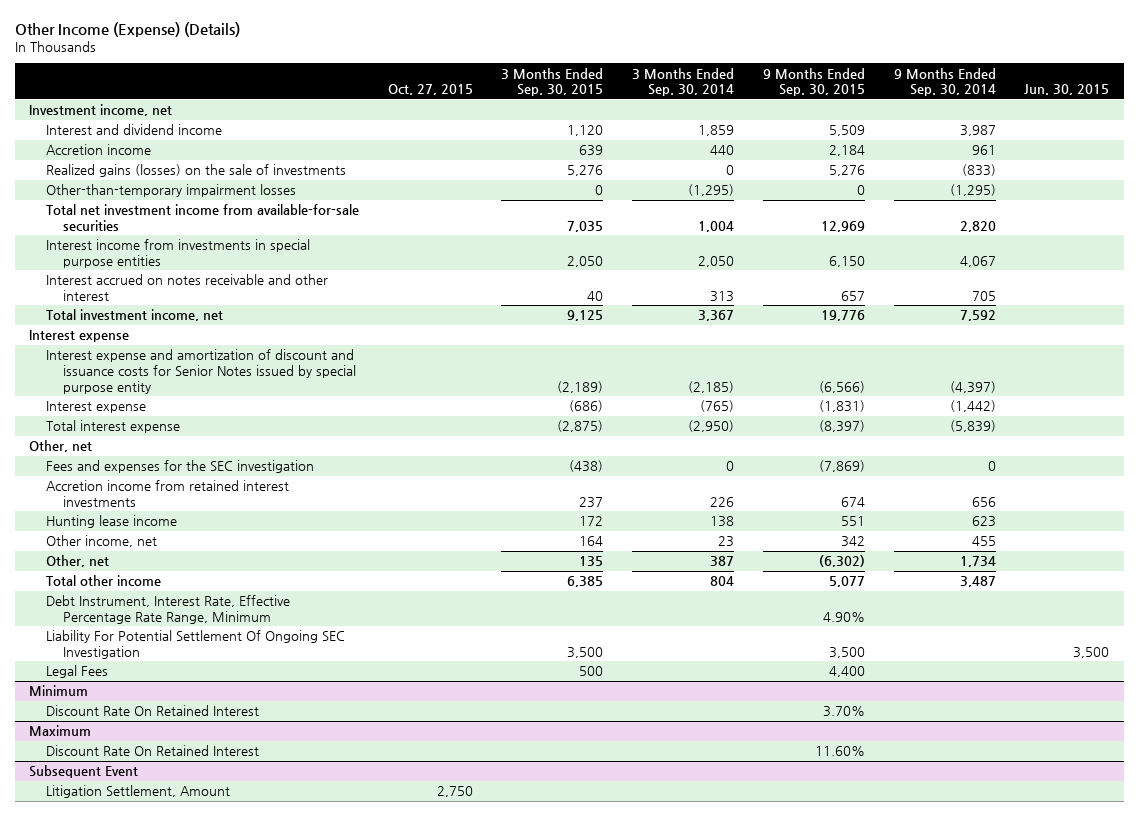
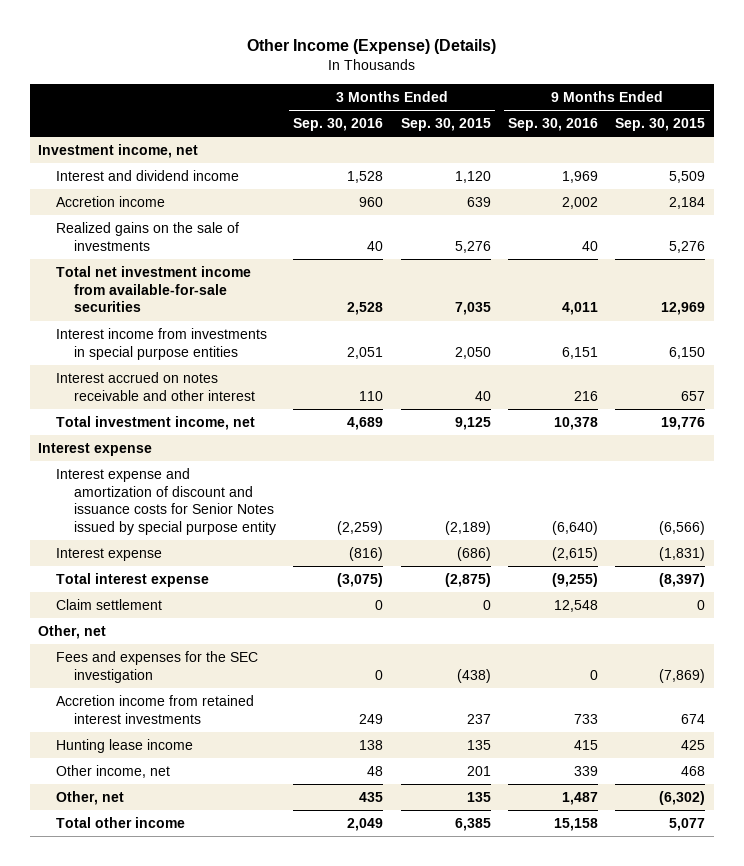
[387,84,473,96] Oct. 27, 2015 -> none
[632,67,735,97] 3 Months Ended Sep. 30, 2014 -> none
[893,67,996,97] 9 Months Ended Sep. 30, 2014 -> none
[1024,84,1110,96] Jun. 30, 2015 -> none
none -> [293,118,384,132] Sep. 30, 2016
none -> [508,118,599,132] Sep. 30, 2016
[46,184,297,198] Other-than-temporary impairment losses -> none
[46,164,347,178] Realized gains (losses) on the sale of investments -> [56,221,240,251] Realized gains on the sale of investments
none -> [56,598,163,610] Claim settlement
[579,516,604,527] 172 -> [466,739,491,750] 135
[840,516,865,527] 551 -> [681,739,706,750] 425
[579,536,604,547] 164 -> [466,765,491,776] 201
[840,536,865,548] 342 -> [681,765,706,776] 468
[46,595,291,624] Debt Instrument, Interest Rate, Effective Percentage Rate Range, Minimum -> none
[46,630,346,659] Liability For Potential Settlement Of Ongoing SEC Investigation -> none
[46,665,109,679] Legal Fees -> none
[29,685,89,697] Minimum -> none
[46,705,260,717] Discount Rate On Retained Interest -> none
[29,725,92,737] Maximum -> none
[46,745,260,757] Discount Rate On Retained Interest -> none
[29,765,139,779] Subsequent Event -> none
[46,785,231,799] Litigation Settlement, Amount -> none

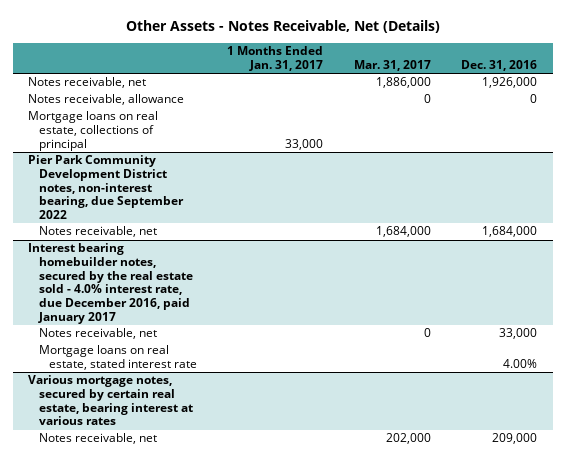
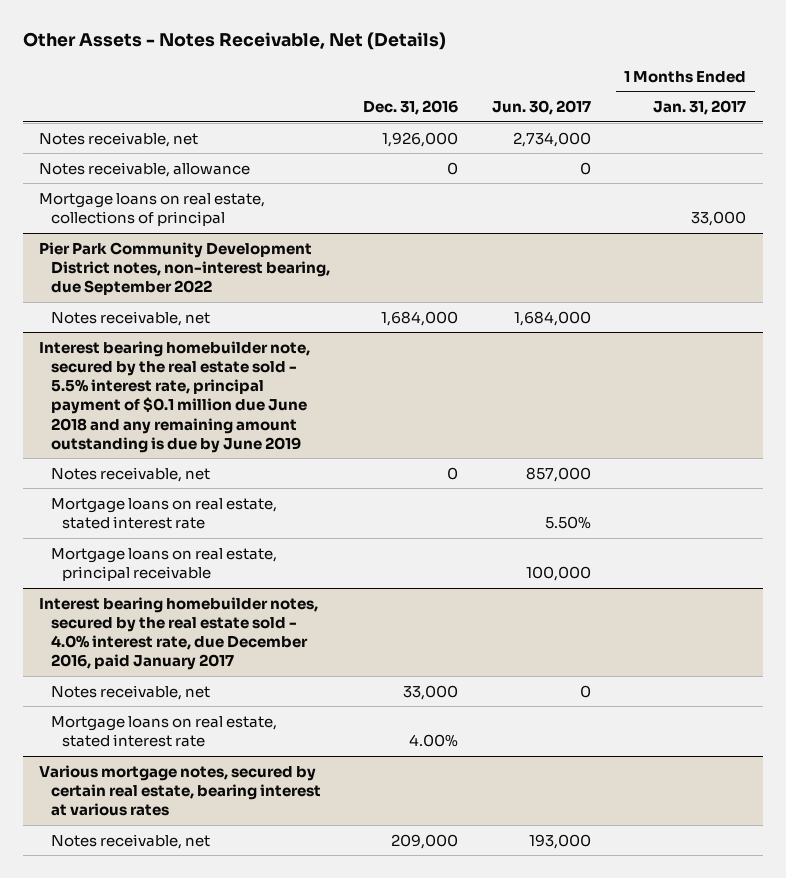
[353,60,431,72] Mar. 31, 2017 -> none
none -> [491,99,591,115] Jun. 30, 2017
none -> [39,340,311,453] Interest bearing homebuilder note, secured by the real estate sold - 5.5% interest rate, principal payment of $0.1 million due June 2018 and any remaining amount outstanding is due by June 2019
none -> [50,466,210,482] Notes receivable, net
none -> [50,497,277,529] Mortgage loans on real estate, stated interest rate
none -> [50,547,277,581] Mortgage loans on real estate, principal receivable

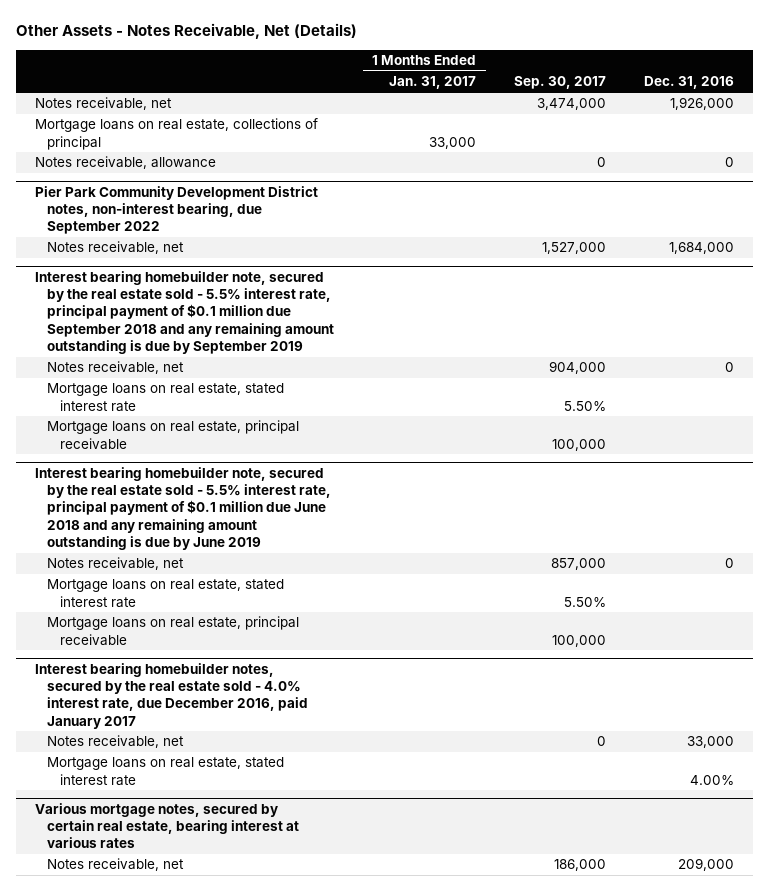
[491,99,591,115] Jun. 30, 2017 -> none
none -> [514,76,607,90] Sep. 30, 2017
[39,161,251,177] Notes receivable, allowance -> [34,156,216,170] Notes receivable, allowance
none -> [34,271,335,354] Interest bearing homebuilder note, secured by the real estate sold - 5.5% interest rate, principal payment of $0.1 million due September 2018 and any remaining amount outstanding is due by September 2019
none -> [47,361,185,375] Notes receivable, net
none -> [47,383,285,412] Mortgage loans on real estate, stated interest rate
none -> [47,420,300,450] Mortgage loans on real estate, principal receivable

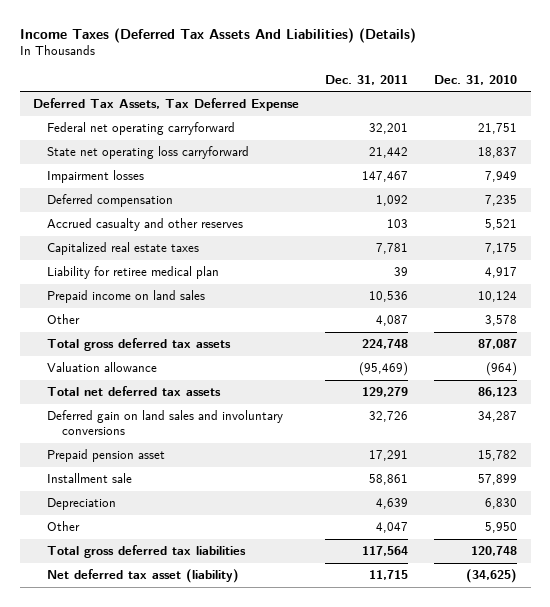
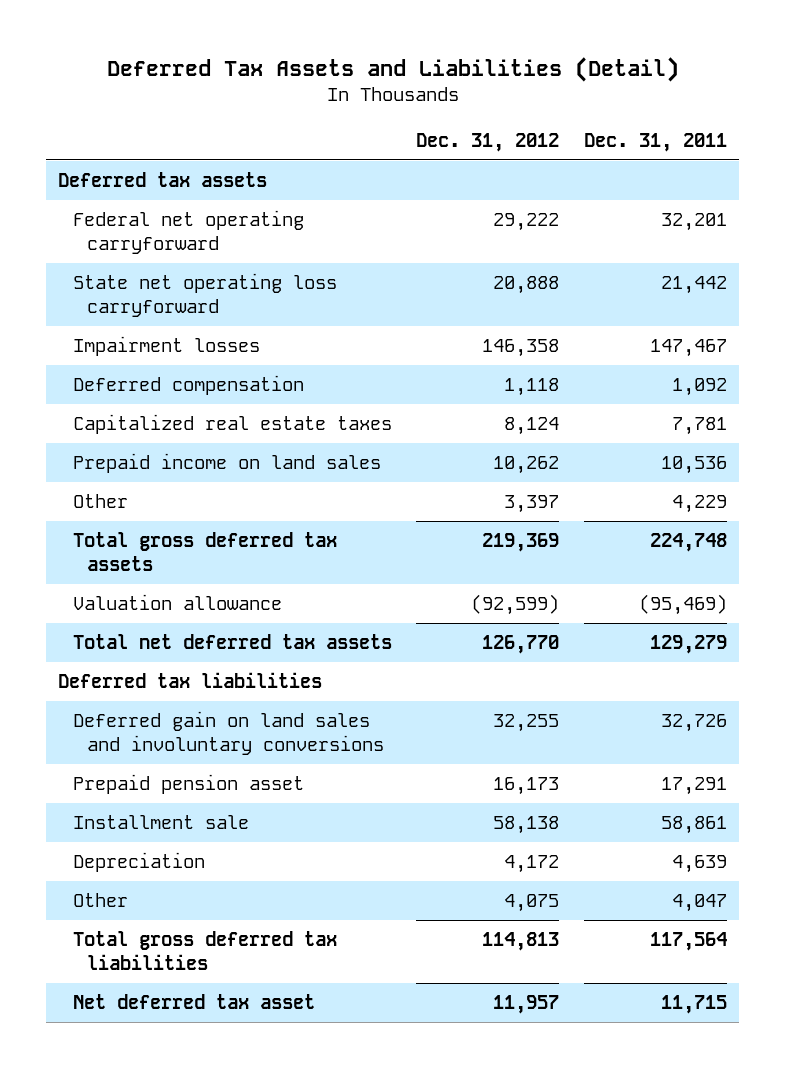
[19,27,416,43] Income Taxes (Deferred Tax Assets And Liabilities) (Details) -> [106,56,679,82] Deferred Tax Assets and Liabilities (Detail)
[434,74,518,85] Dec. 31, 2010 -> none
none -> [416,132,560,152] Dec. 31, 2012
[32,98,299,112] Deferred Tax Assets, Tax Deferred Expense -> [58,172,268,188] Deferred tax assets
[47,218,244,232] Accrued casualty and other reserves -> none
[47,266,220,280] Liability for retiree medical plan -> none
[376,315,409,327] 4,087 -> [671,495,727,514] 4,229
none -> [58,672,323,689] Deferred tax liabilities
[47,569,240,584] Net deferred tax asset (liability) -> [72,994,315,1010] Net deferred tax asset

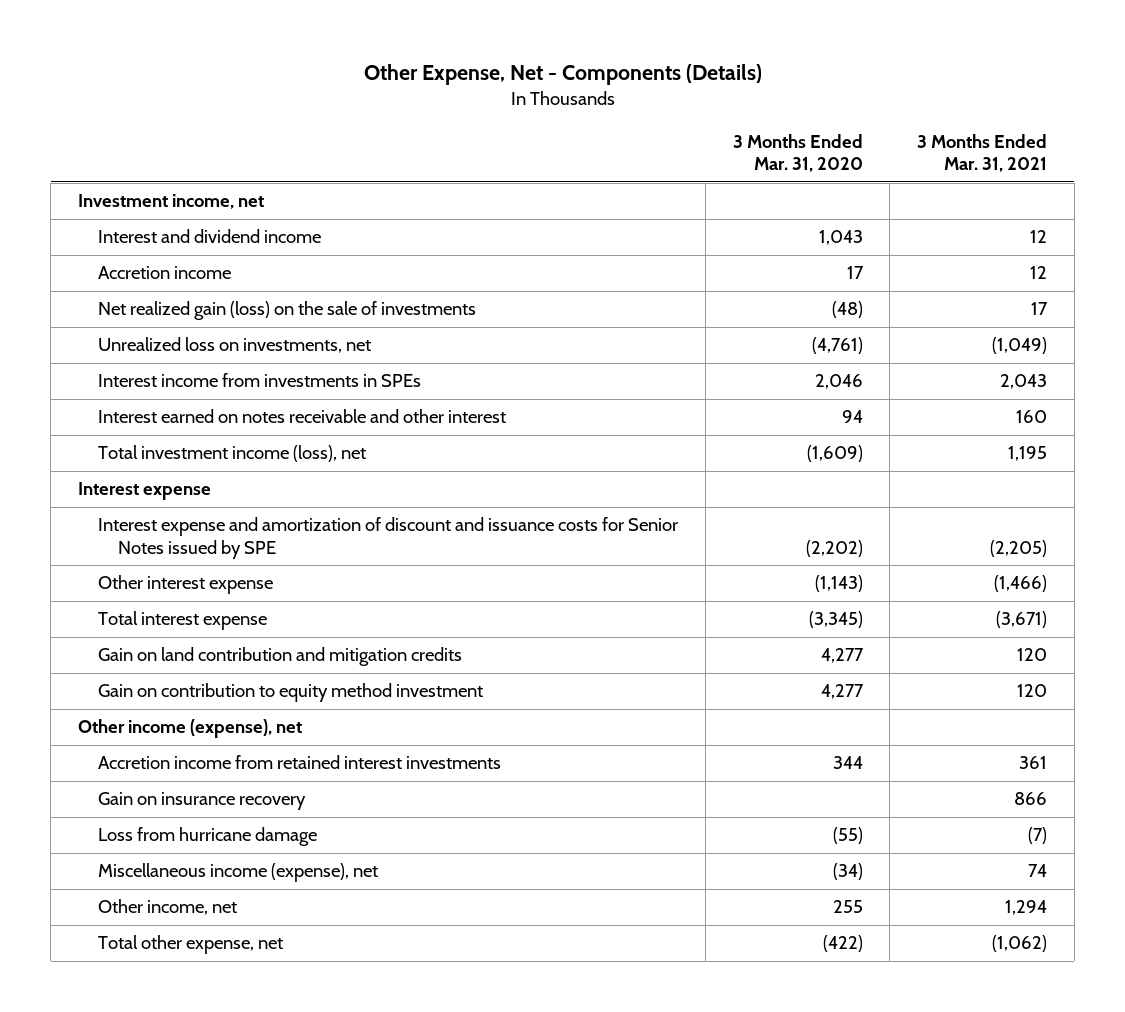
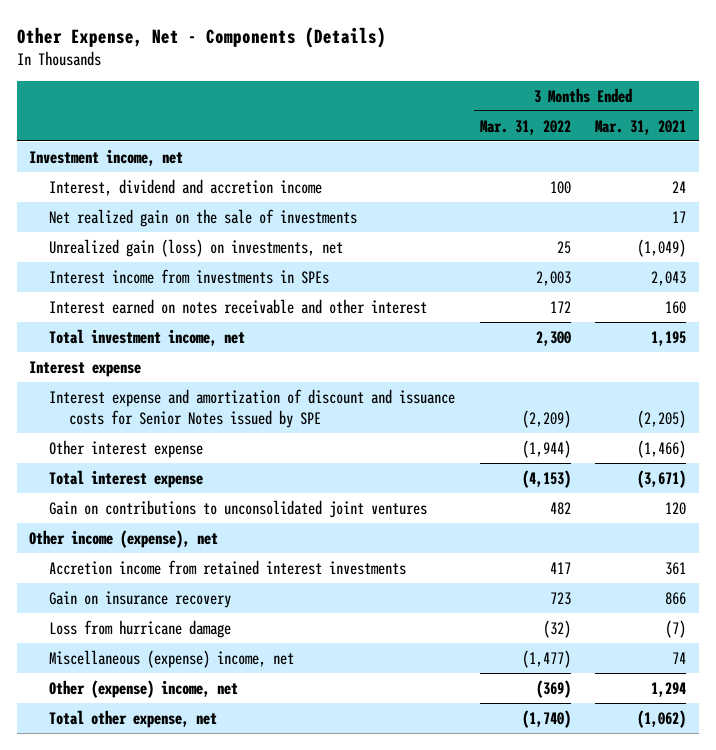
[732,134,863,173] 3 Months Ended Mar. 31, 2020 -> none
none -> [479,119,571,135] Mar. 31, 2022
[98,266,232,280] Accretion income -> none
[98,229,322,244] Interest and dividend income -> [49,178,323,196] Interest, dividend and accretion income
[1030,230,1048,244] 12 -> [672,180,687,193] 24
[98,301,477,321] Net realized gain (loss) on the sale of investments -> [49,208,358,227] Net realized gain on the sale of investments
[98,337,372,354] Unrealized loss on investments, net -> [49,238,344,257] Unrealized gain (loss) on investments, net
[98,445,367,463] Total investment income (loss), net -> [49,328,246,346] Total investment income, net
[98,647,463,667] Gain on land contribution and mitigation credits -> none
[98,683,484,703] Gain on contribution to equity method investment -> [49,499,428,518] Gain on contributions to unconsolidated joint ventures
[98,863,379,883] Miscellaneous income (expense), net -> [49,649,295,668] Miscellaneous (expense) income, net
[98,899,238,916] Other income, net -> [49,679,239,698] Other (expense) income, net

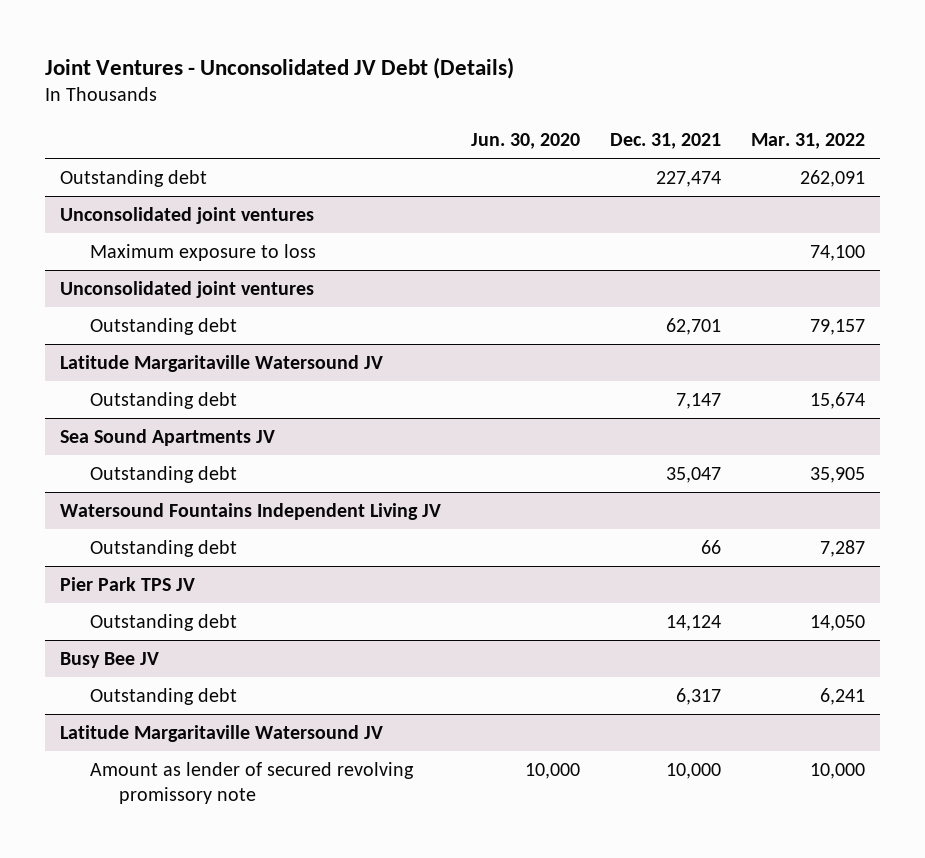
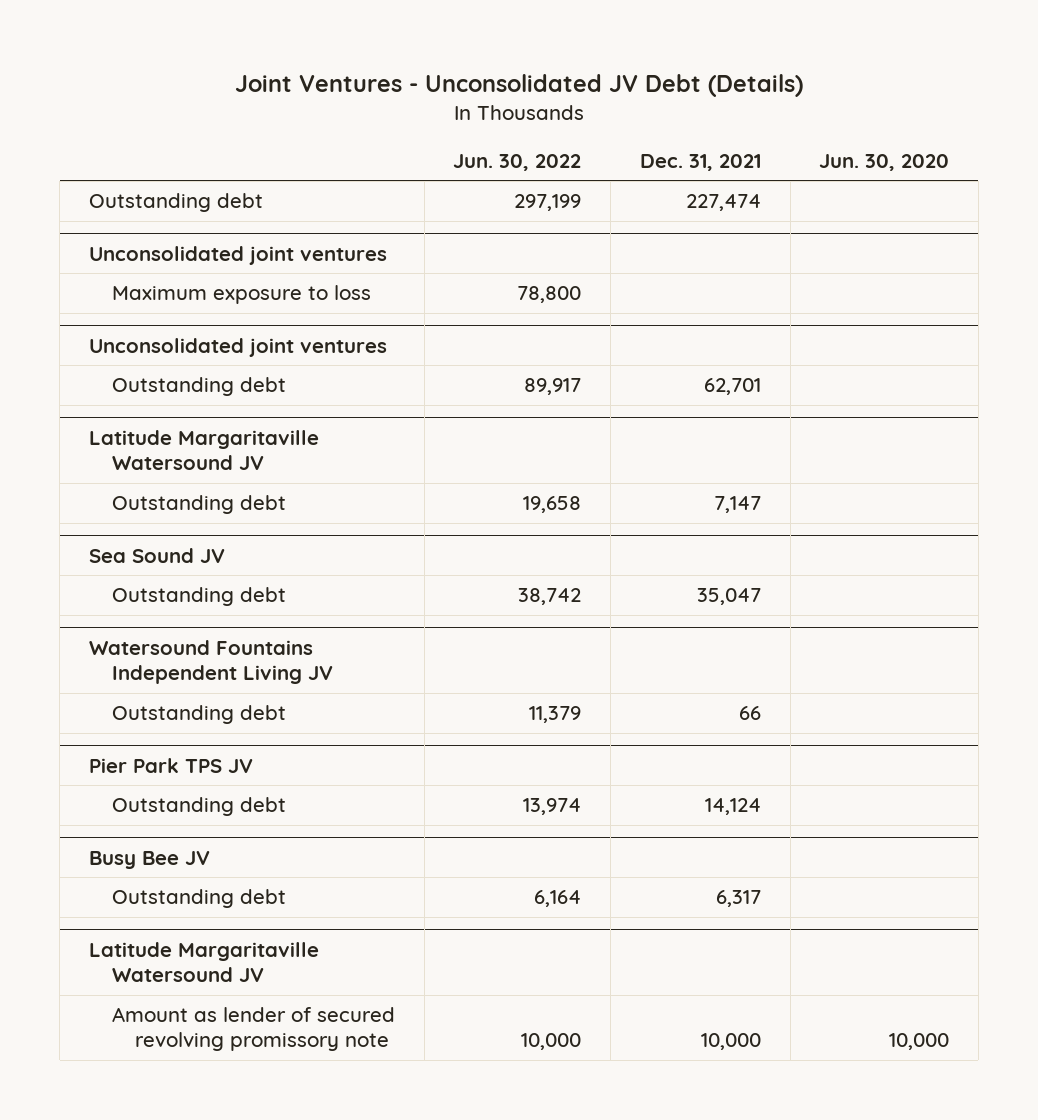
[751,132,866,149] Mar. 31, 2022 -> none
none -> [453,153,582,171] Jun. 30, 2022
[60,428,276,446] Sea Sound Apartments JV -> [89,547,226,563] Sea Sound JV

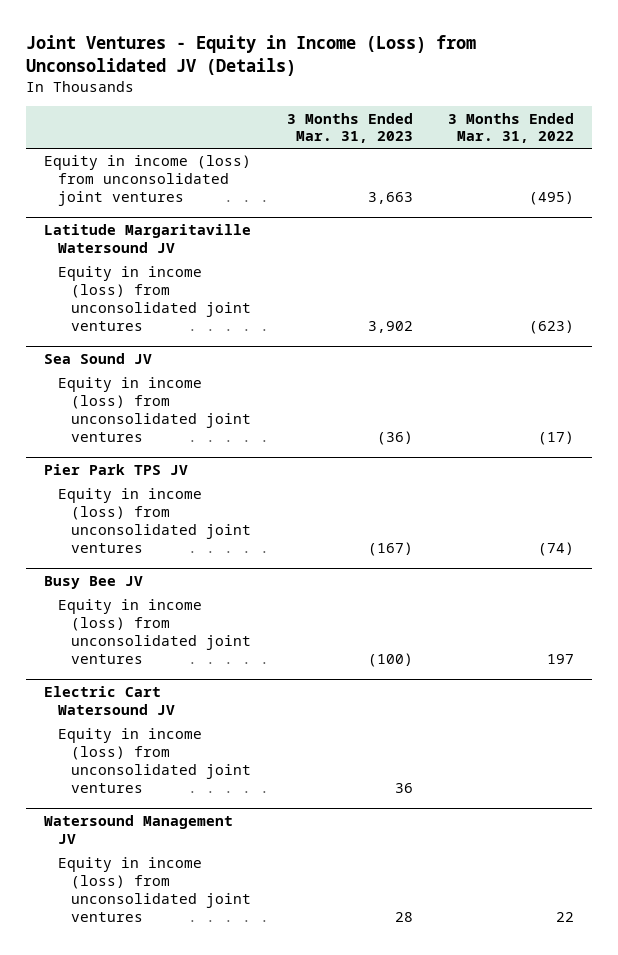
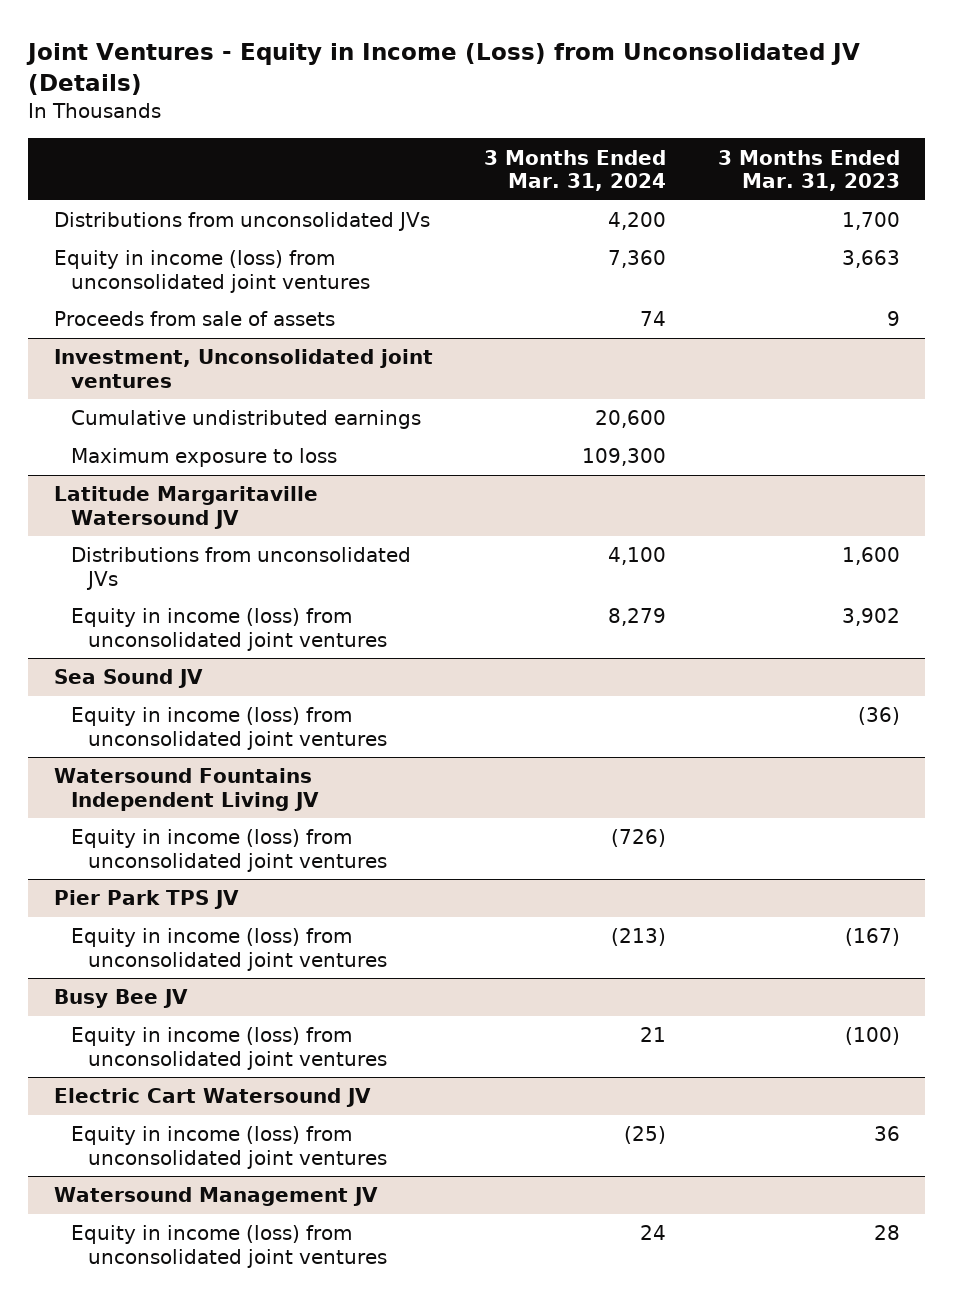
[448,112,575,144] 3 Months Ended Mar. 31, 2022 -> none
none -> [484,149,667,191] 3 Months Ended Mar. 31, 2024
none -> [53,212,430,232] Distributions from unconsolidated JVs
none -> [53,311,335,327] Proceeds from sale of assets
none -> [53,349,433,388] Investment, Unconsolidated joint ventures
none -> [71,410,422,430] Cumulative undistributed earnings
none -> [71,448,338,468] Maximum exposure to loss
none -> [71,547,412,590] Distributions from unconsolidated JVs
none -> [53,768,320,811] Watersound Fountains Independent Living JV
none -> [71,829,388,872] Equity in income (loss) from unconsolidated joint ventures

